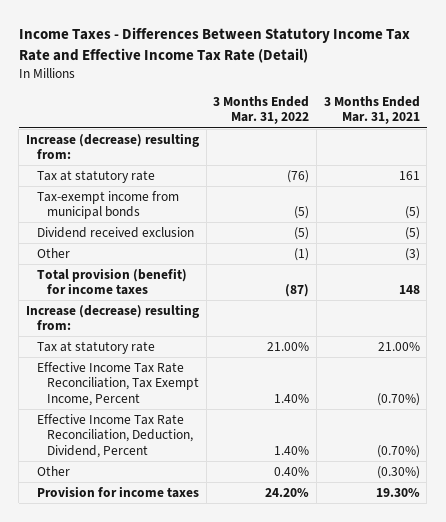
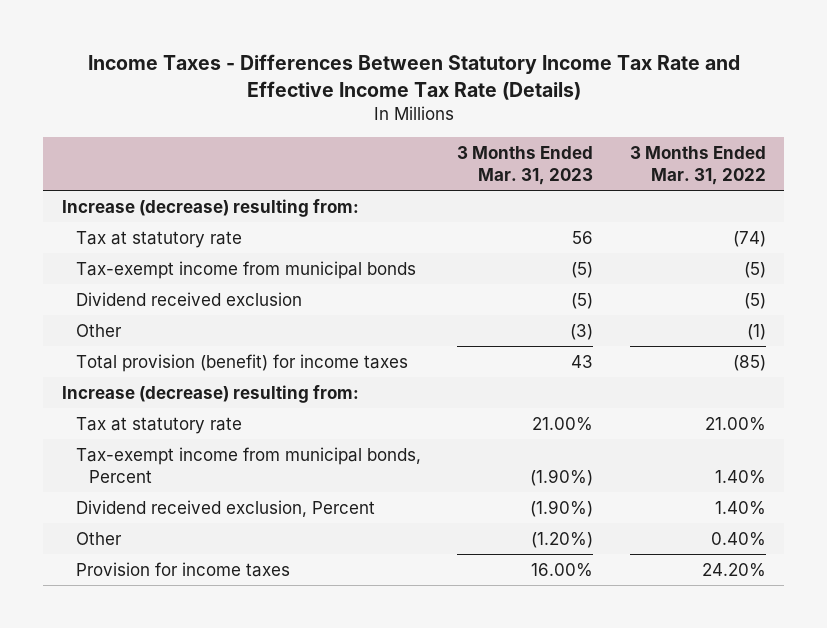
[18,27,410,64] Income Taxes - Differences Between Statutory Income Tax Rate and Effective Income Tax Rate (Detail) -> [87,53,740,100] Income Taxes - Differences Between Statutory Income Tax Rate and Effective Income Tax Rate (Details)
[323,95,420,125] 3 Months Ended Mar. 31, 2021 -> none
none -> [457,145,594,185] 3 Months Ended Mar. 31, 2023
[287,169,310,183] (76) -> [732,230,766,247] (74)
[285,284,310,298] (87) -> [732,354,766,371] (85)
[36,361,200,406] Effective Income Tax Rate Reconciliation, Tax Exempt Income, Percent -> [75,446,421,483] Tax-exempt income from municipal bonds, Percent
[36,413,194,458] Effective Income Tax Rate Reconciliation, Deduction, Dividend, Percent -> [75,499,375,517] Dividend received exclusion, Percent

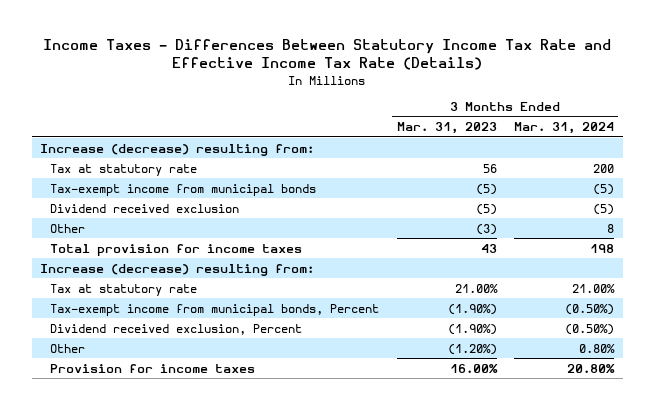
[629,145,766,185] 3 Months Ended Mar. 31, 2022 -> none
none -> [514,122,615,135] Mar. 31, 2024
[75,353,408,372] Total provision (benefit) for income taxes -> [50,243,303,256] Total provision for income taxes

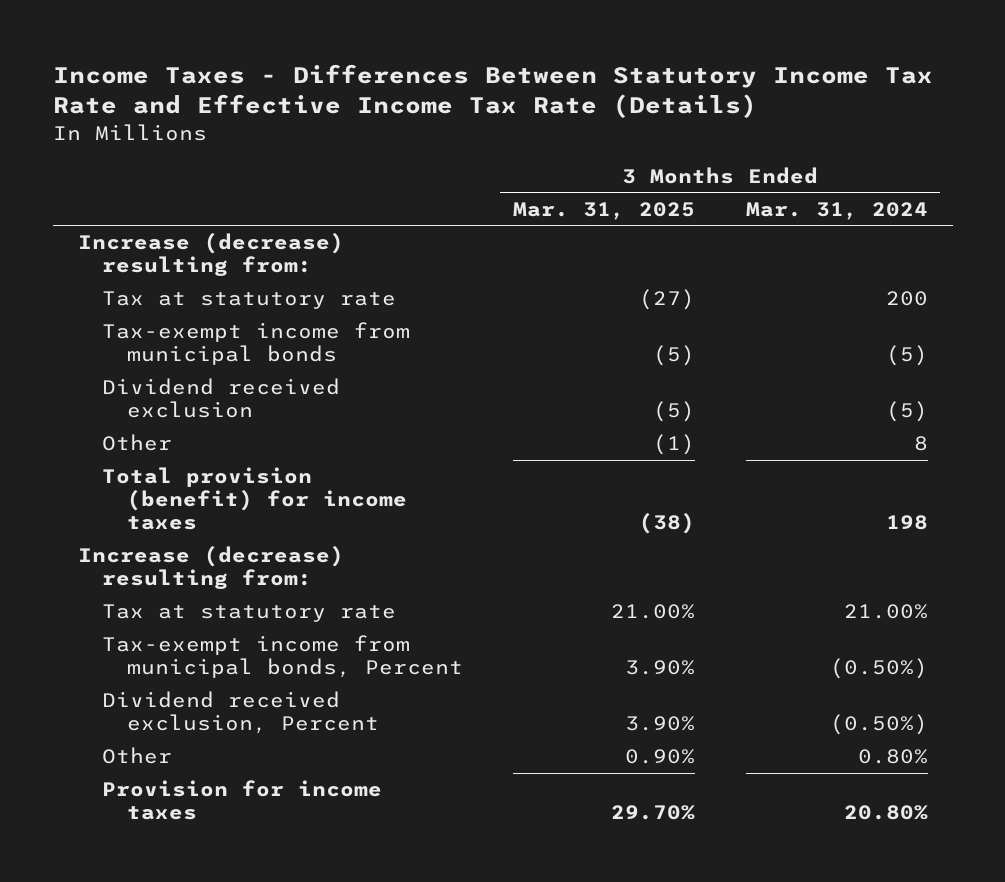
[396,122,497,135] Mar. 31, 2023 -> none
none -> [513,201,696,220] Mar. 31, 2025
[50,243,303,256] Total provision for income taxes -> [102,467,407,531] Total provision (benefit) for income taxes

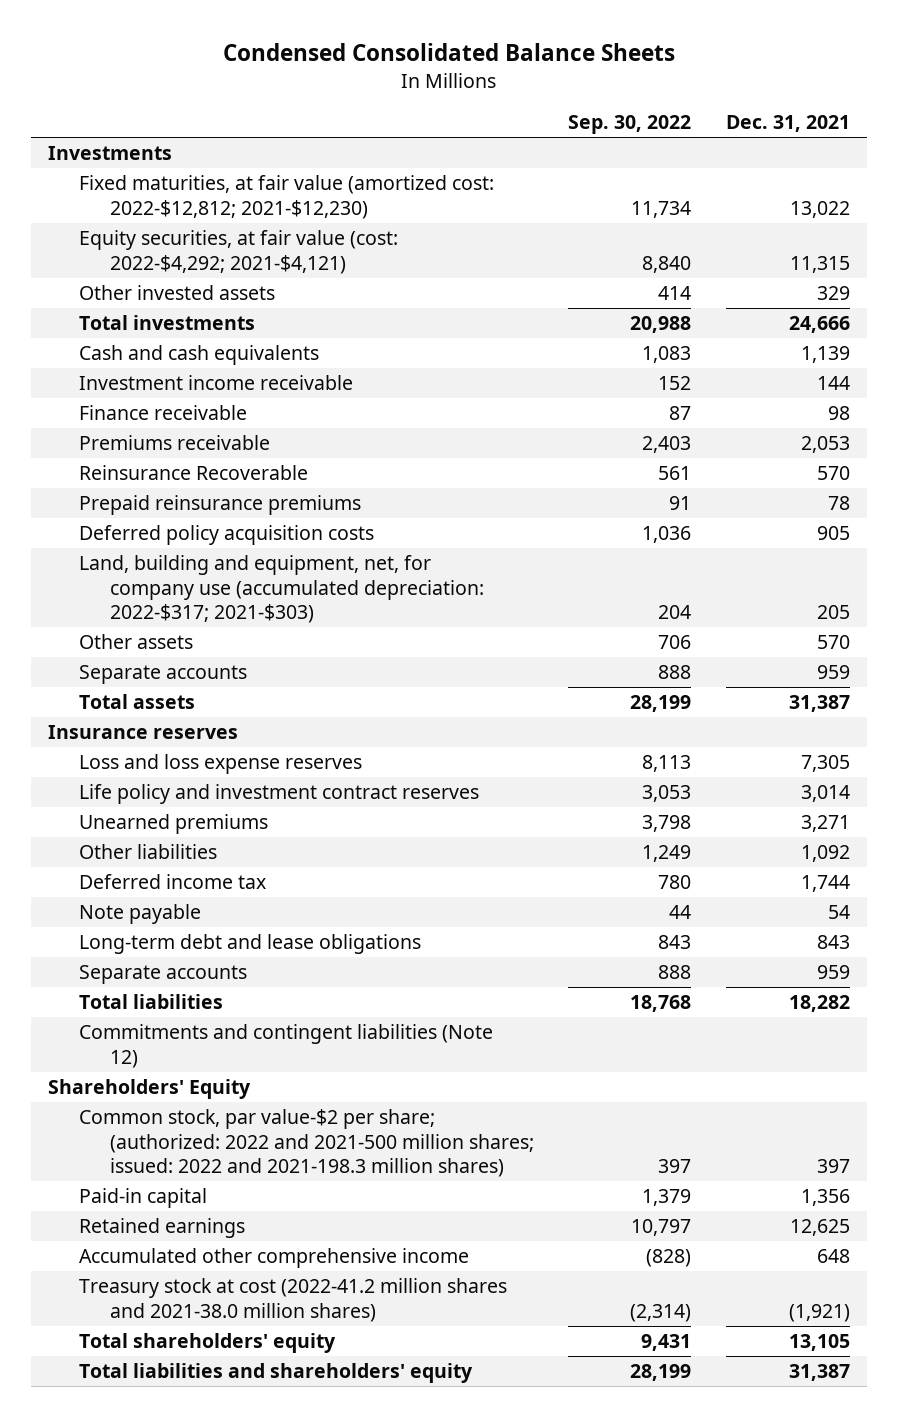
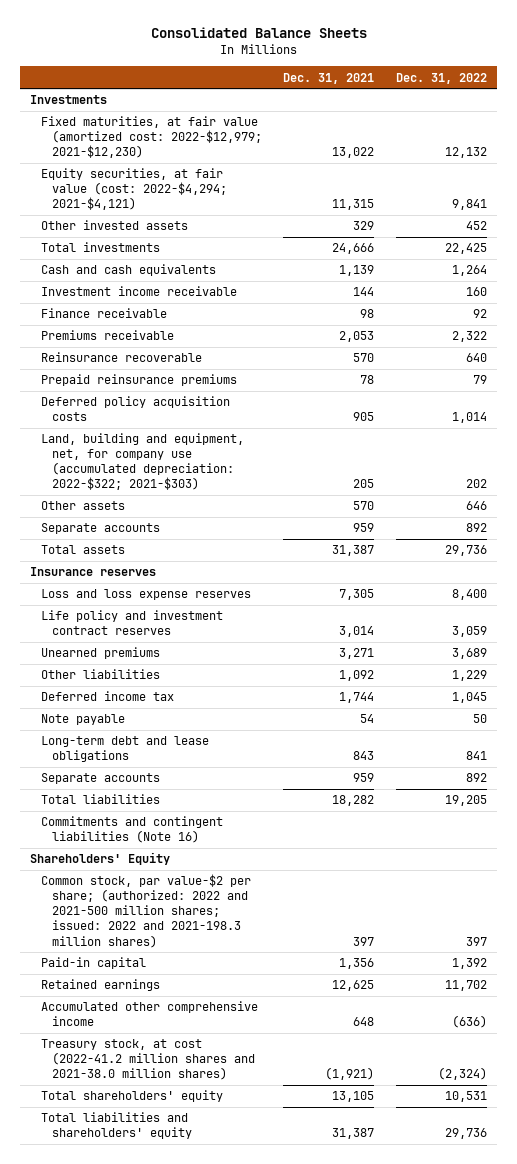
[223,43,676,62] Condensed Consolidated Balance Sheets -> [150,27,367,39] Consolidated Balance Sheets
[568,115,692,135] Sep. 30, 2022 -> none
none -> [395,72,487,84] Dec. 31, 2022
[79,175,495,219] Fixed maturities, at fair value (amortized cost: 2022-$12,812; 2021-$12,230) -> [41,116,262,159] Fixed maturities, at fair value (amortized cost: 2022-$12,979; 2021-$12,230)
[79,230,399,274] Equity securities, at fair value (cost: 2022-$4,292; 2021-$4,121) -> [41,168,227,211] Equity securities, at fair value (cost: 2022-$4,294; 2021-$4,121)
[79,465,309,481] Reinsurance Recoverable -> [41,352,203,363] Reinsurance recoverable
[79,555,484,623] Land, building and equipment, net, for company use (accumulated depreciation: 2022-$317; 2021-$303) -> [41,433,245,491] Land, building and equipment, net, for company use (accumulated depreciation: 2022-$322; 2021-$303)
[79,1024,494,1068] Commitments and contingent liabilities (Note 12) -> [41,816,224,844] Commitments and contingent liabilities (Note 16)
[79,1278,508,1322] Treasury stock at cost (2022-41.2 million shares and 2021-38.0 million shares) -> [41,1039,255,1081] Treasury stock, at cost (2022-41.2 million shares and 2021-38.0 million shares)

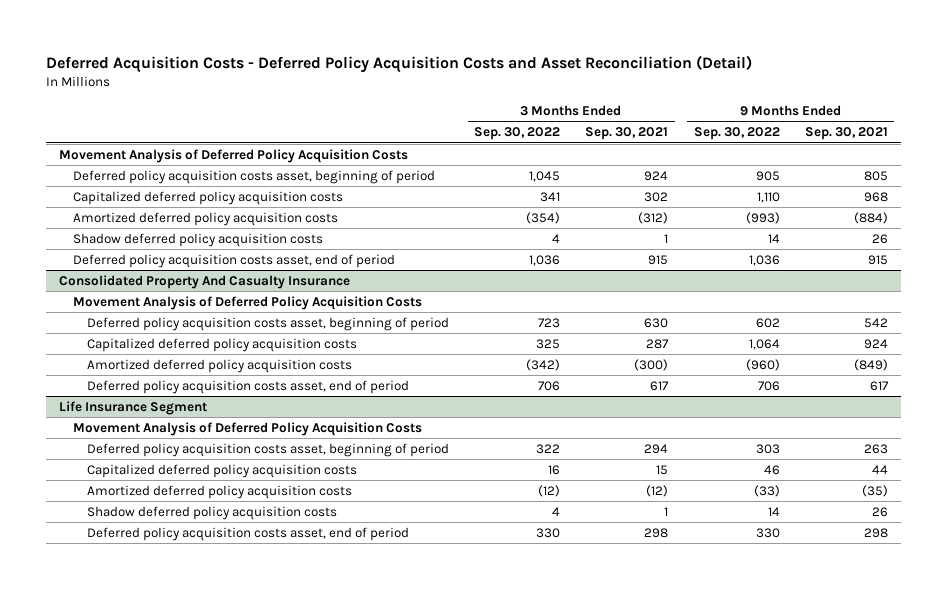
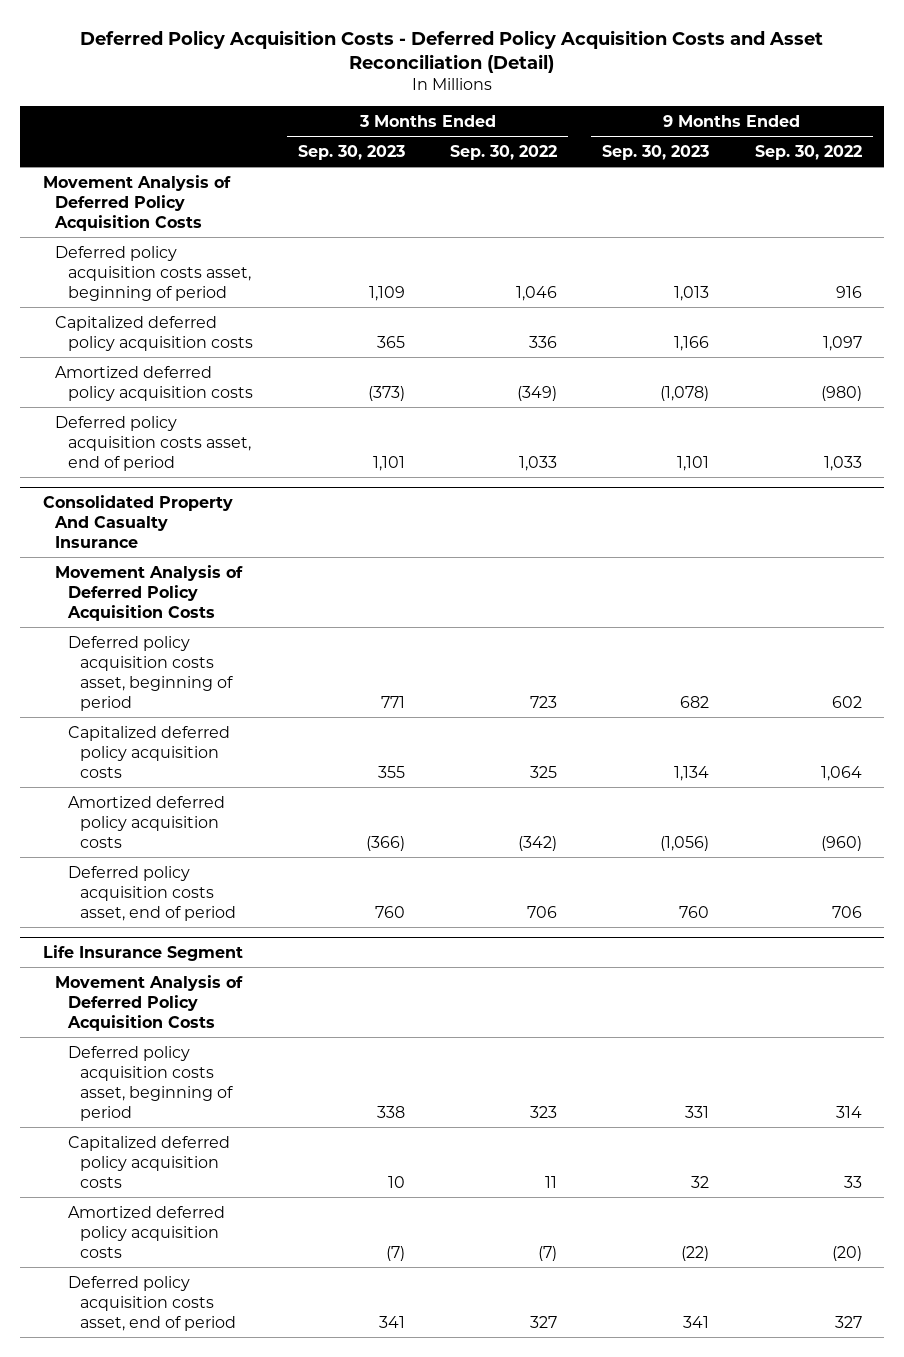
[46,54,753,73] Deferred Acquisition Costs - Deferred Policy Acquisition Costs and Asset Reconciliation (Detail) -> [80,29,824,74] Deferred Policy Acquisition Costs - Deferred Policy Acquisition Costs and Asset Reconciliation (Detail)
[585,127,669,141] Sep. 30, 2021 -> none
[804,127,888,141] Sep. 30, 2021 -> none
none -> [297,144,405,160] Sep. 30, 2023
none -> [602,144,710,160] Sep. 30, 2023
[72,232,323,247] Shadow deferred policy acquisition costs -> none
[528,170,560,182] 1,045 -> [516,285,558,301] 1,046
[755,170,780,181] 905 -> [835,285,862,298] 916
[539,191,560,202] 341 -> [529,335,558,348] 336
[756,191,780,203] 1,110 -> [822,335,862,351] 1,097
[525,211,560,224] (354) -> [517,385,558,401] (349)
[745,211,780,224] (993) -> [820,385,862,401] (980)
[528,254,560,266] 1,036 -> [519,455,558,471] 1,033
[748,254,780,266] 1,036 -> [823,455,862,471] 1,033
[86,505,337,520] Shadow deferred policy acquisition costs -> none
[535,443,560,454] 322 -> [530,1105,558,1118] 323
[755,443,780,454] 303 -> [835,1105,862,1118] 314
[547,464,560,475] 16 -> [545,1175,558,1188] 11
[763,464,780,475] 46 -> [843,1175,862,1188] 33
[537,484,560,497] (12) -> [538,1245,558,1261] (7)
[753,484,780,497] (33) -> [831,1245,862,1261] (20)
[535,527,560,538] 330 -> [530,1315,558,1328] 327
[755,527,780,538] 330 -> [834,1315,862,1328] 327

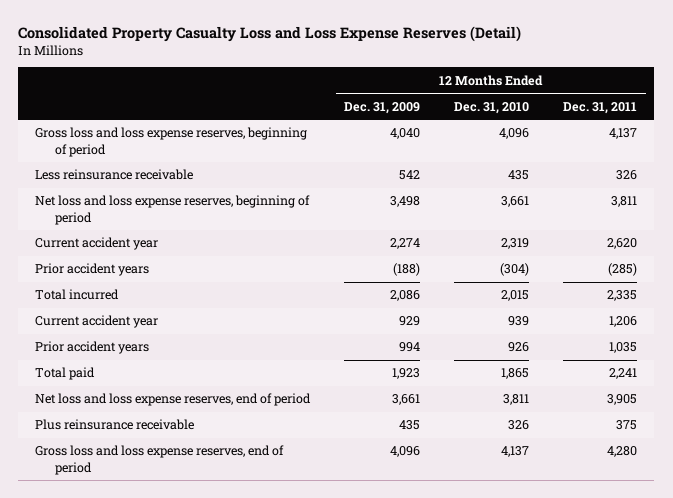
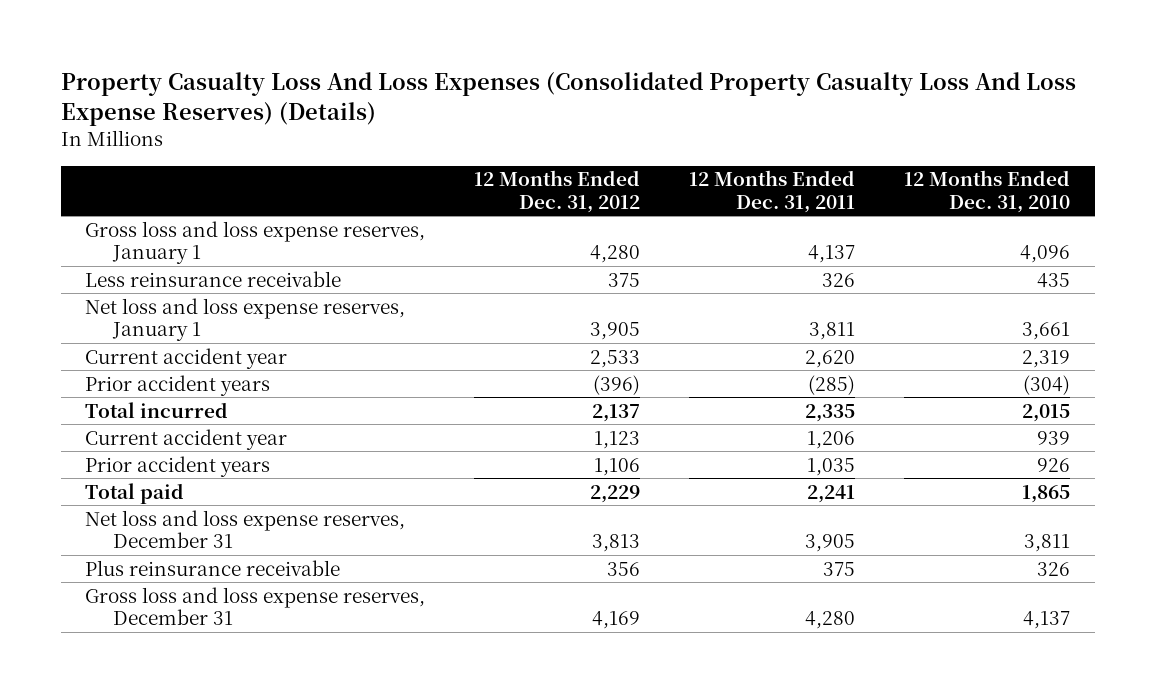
[18,25,522,42] Consolidated Property Casualty Loss and Loss Expense Reserves (Detail) -> [60,72,1076,127] Property Casualty Loss And Loss Expenses (Consolidated Property Casualty Loss And Loss Expense Reserves) (Details)
[344,101,421,114] Dec. 31, 2009 -> none
none -> [474,170,641,213] 12 Months Ended Dec. 31, 2012
[35,127,308,157] Gross loss and loss expense reserves, beginning of period -> [85,220,426,265] Gross loss and loss expense reserves, January 1
[35,195,311,225] Net loss and loss expense reserves, beginning of period -> [85,297,406,342] Net loss and loss expense reserves, January 1
[35,393,312,407] Net loss and loss expense reserves, end of period -> [85,509,406,549] Net loss and loss expense reserves, December 31
[35,445,285,475] Gross loss and loss expense reserves, end of period -> [85,586,426,626] Gross loss and loss expense reserves, December 31

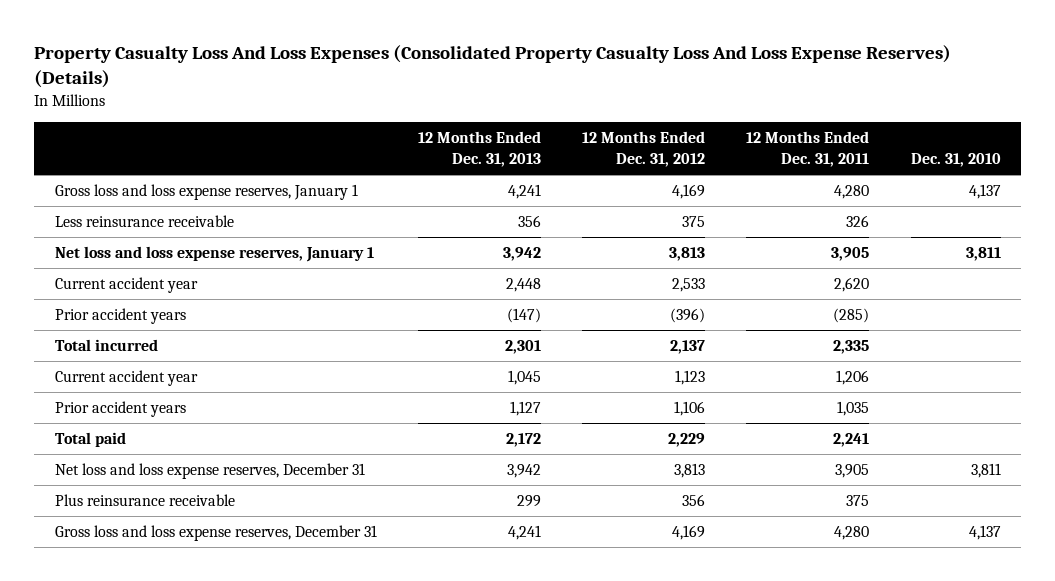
[904,170,1071,213] 12 Months Ended Dec. 31, 2010 -> none
none -> [417,131,541,168] 12 Months Ended Dec. 31, 2013
none -> [910,153,1001,168] Dec. 31, 2010
[590,245,641,264] 4,280 -> [672,184,706,200] 4,169
[808,245,856,264] 4,137 -> [834,185,870,200] 4,280
[590,322,641,341] 3,905 -> [669,247,706,262] 3,813
[809,322,856,341] 3,811 -> [831,247,870,262] 3,905

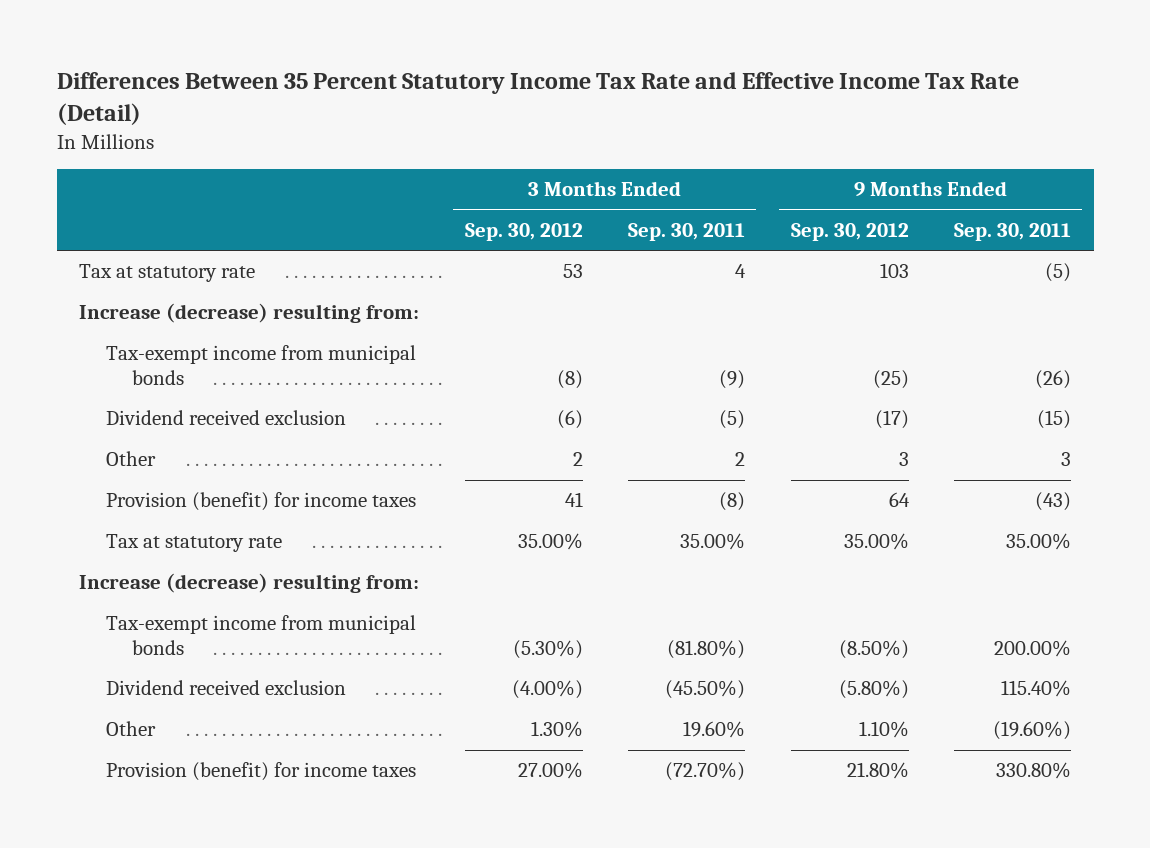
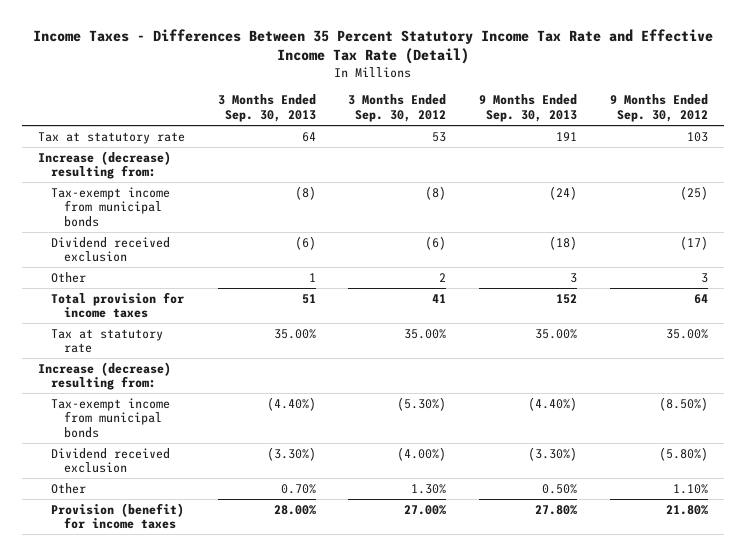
[56,71,1019,125] Differences Between 35 Percent Statutory Income Tax Rate and Effective Income Tax Rate (Detail) -> [32,28,713,65] Income Taxes - Differences Between 35 Percent Statutory Income Tax Rate and Effective Income Tax Rate (Detail)
[628,223,746,242] Sep. 30, 2011 -> none
[953,223,1071,242] Sep. 30, 2011 -> none
none -> [217,94,316,123] 3 Months Ended Sep. 30, 2013
none -> [479,94,578,123] 9 Months Ended Sep. 30, 2013
[105,492,416,512] Provision (benefit) for income taxes -> [51,291,185,319] Total provision for income taxes

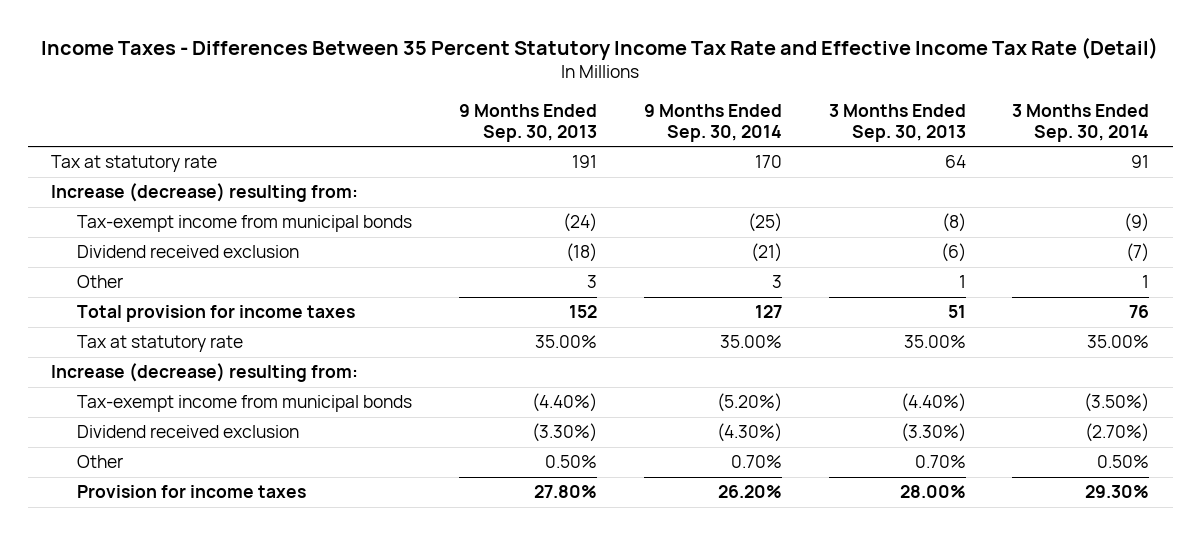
[348,94,447,123] 3 Months Ended Sep. 30, 2012 -> none
[610,94,709,123] 9 Months Ended Sep. 30, 2012 -> none
none -> [643,103,782,142] 9 Months Ended Sep. 30, 2014
none -> [1012,103,1150,142] 3 Months Ended Sep. 30, 2014
[51,502,185,530] Provision (benefit) for income taxes -> [76,485,306,499] Provision for income taxes

